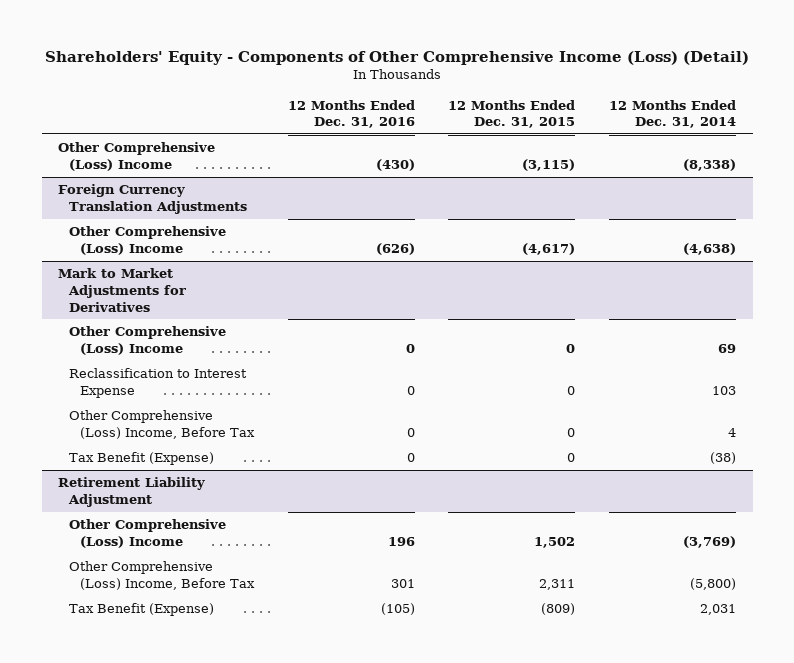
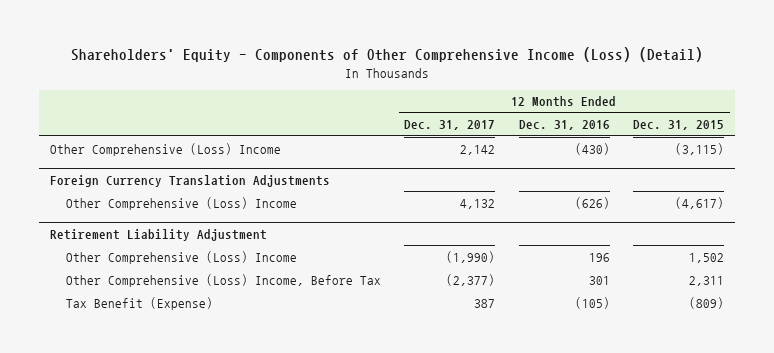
[608,99,736,129] 12 Months Ended Dec. 31, 2014 -> none
none -> [404,120,496,131] Dec. 31, 2017
[58,268,187,312] Mark to Market Adjustments for Derivatives -> none
[69,326,227,355] Other Comprehensive (Loss) Income -> none
[69,368,248,398] Reclassification to Interest Expense -> none
[69,410,255,439] Other Comprehensive (Loss) Income, Before Tax -> none
[69,452,215,466] Tax Benefit (Expense) -> none

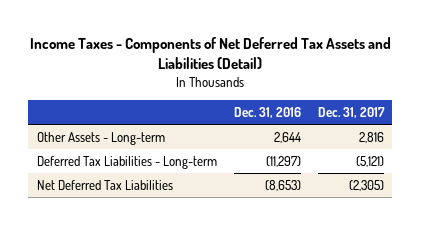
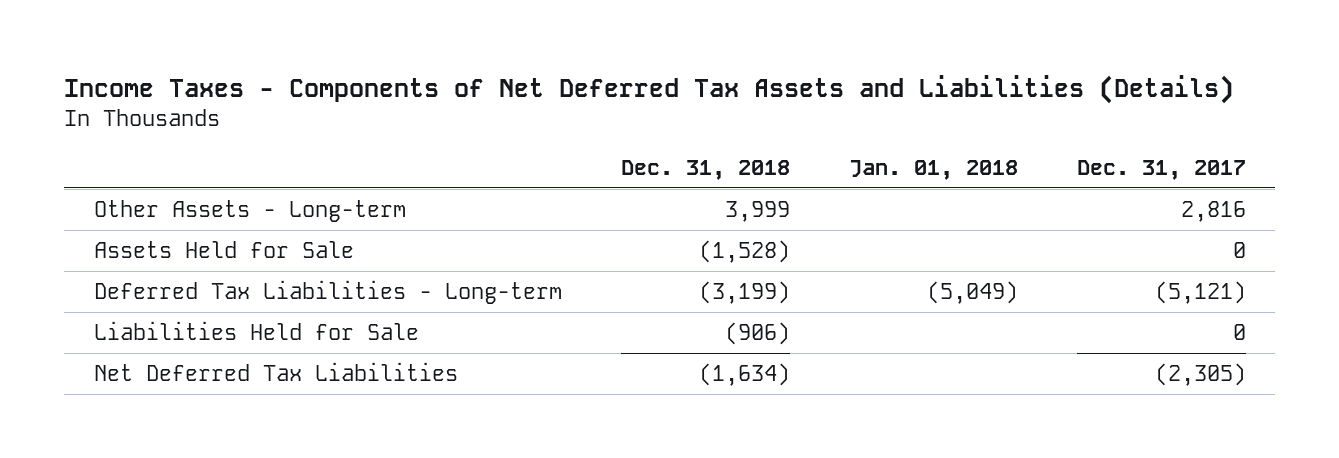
[30,36,392,70] Income Taxes - Components of Net Deferred Tax Assets and Liabilities (Detail) -> [64,75,1235,105] Income Taxes - Components of Net Deferred Tax Assets and Liabilities (Details)
[233,107,301,119] Dec. 31, 2016 -> none
none -> [620,160,790,181] Dec. 31, 2018
none -> [848,160,1018,181] Jan. 01, 2018
none -> [93,240,354,258] Assets Held for Sale
none -> [93,320,419,340] Liabilities Held for Sale

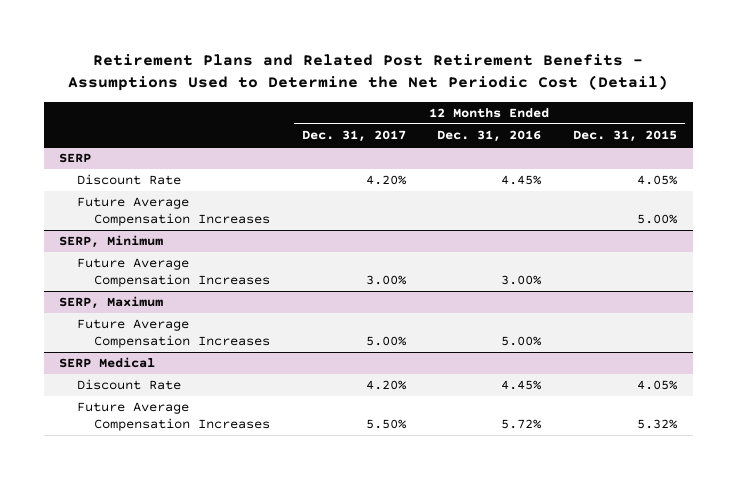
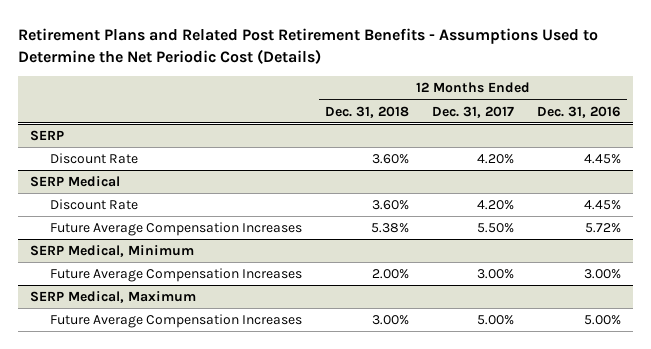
[68,54,669,92] Retirement Plans and Related Post Retirement Benefits - Assumptions Used to Determine the Net Periodic Cost (Detail) -> [18,28,599,65] Retirement Plans and Related Post Retirement Benefits - Assumptions Used to Determine the Net Periodic Cost (Details)
[572,130,677,143] Dec. 31, 2015 -> none
none -> [325,105,410,118] Dec. 31, 2018
[76,197,270,227] Future Average Compensation Increases -> none
[59,235,164,249] SERP, Minimum -> none
[76,258,270,288] Future Average Compensation Increases -> none
[59,296,164,310] SERP, Maximum -> none
[76,319,270,349] Future Average Compensation Increases -> none
none -> [29,245,194,258] SERP Medical, Minimum
none -> [49,268,302,283] Future Average Compensation Increases
none -> [29,291,196,304] SERP Medical, Maximum
none -> [49,314,302,329] Future Average Compensation Increases

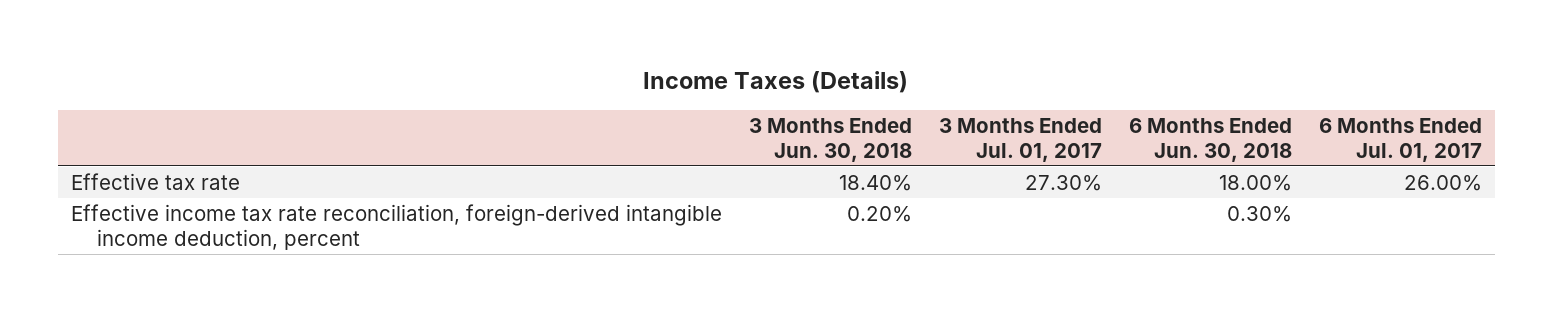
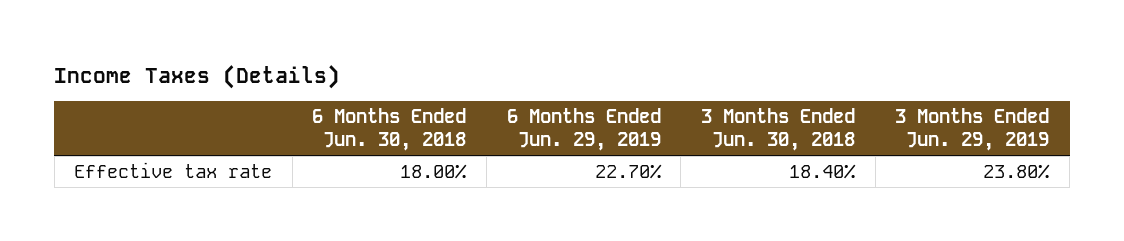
[938,118,1102,162] 3 Months Ended Jul. 01, 2017 -> none
[1318,118,1482,162] 6 Months Ended Jul. 01, 2017 -> none
none -> [506,108,661,152] 6 Months Ended Jun. 29, 2019
none -> [895,108,1050,152] 3 Months Ended Jun. 29, 2019
[71,204,723,250] Effective income tax rate reconciliation, foreign-derived intangible income deduction, percent -> none

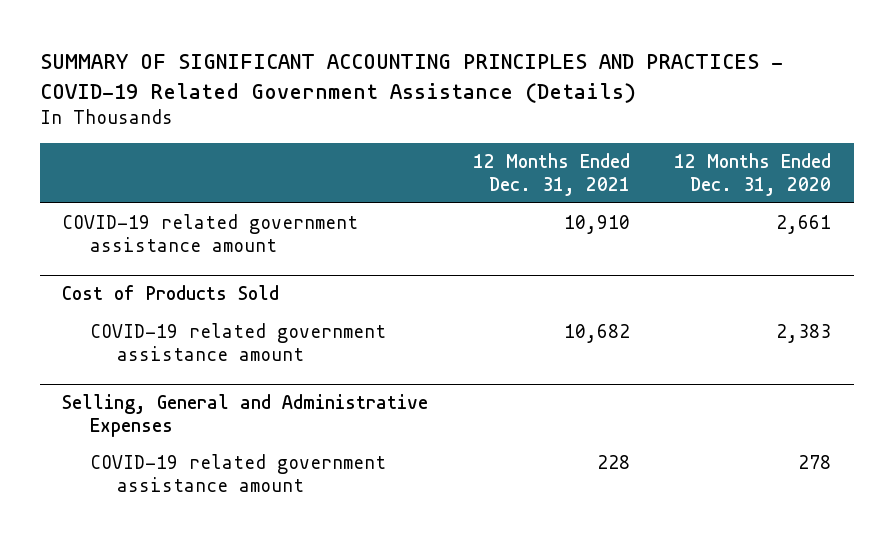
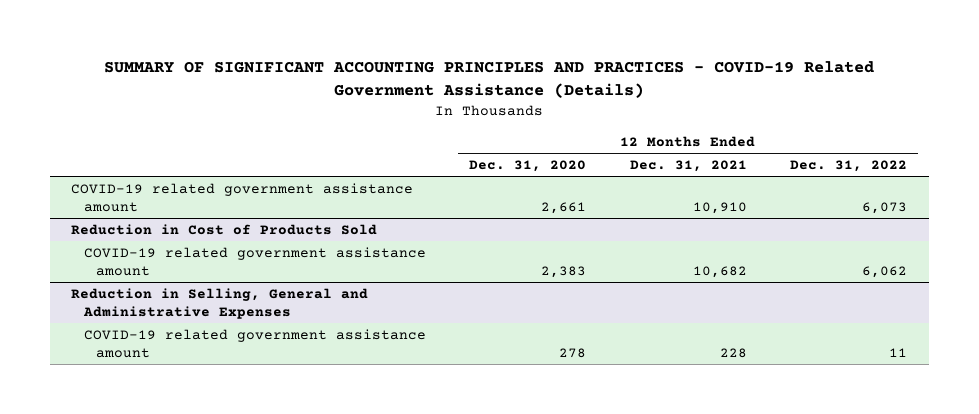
none -> [790,159,908,172] Dec. 31, 2022
[62,285,280,301] Cost of Products Sold -> [71,223,378,235] Reduction in Cost of Products Sold
[62,394,429,437] Selling, General and Administrative Expenses -> [71,287,369,319] Reduction in Selling, General and Administrative Expenses

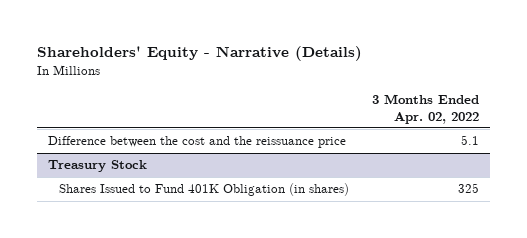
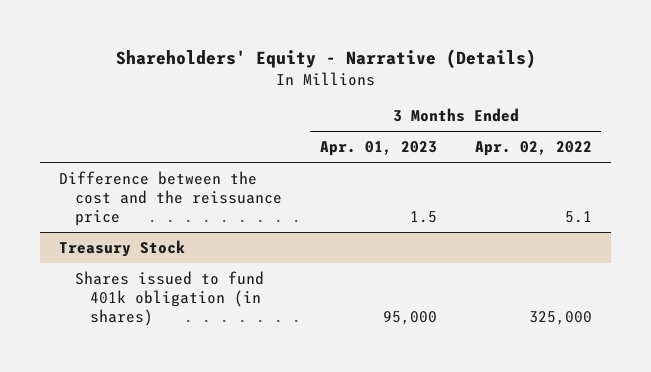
none -> [319,141,437,157] Apr. 01, 2023
[59,183,350,197] Shares Issued to Fund 401K Obligation (in shares) -> [74,270,264,326] Shares issued to fund 401k obligation (in shares)
[457,183,479,194] 325 -> [528,310,592,325] 325,000

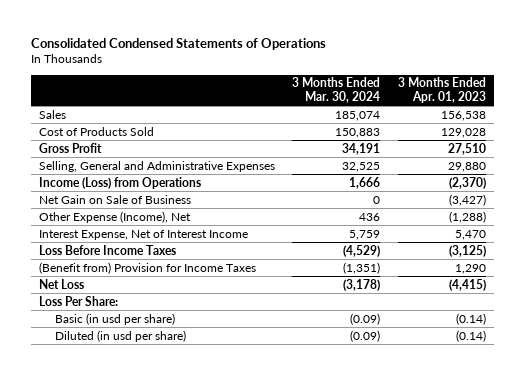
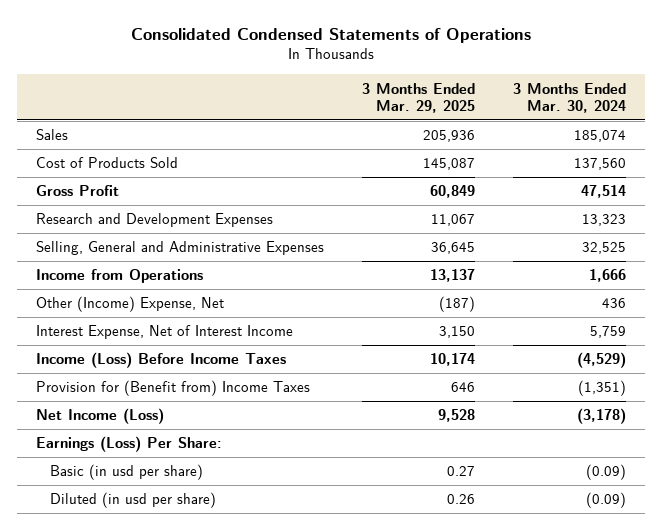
[397,77,486,103] 3 Months Ended Apr. 01, 2023 -> none
none -> [361,82,475,113] 3 Months Ended Mar. 29, 2025
[335,127,381,138] 150,883 -> [573,158,626,171] 137,560
[342,142,381,155] 34,191 -> [580,185,626,199] 47,514
none -> [35,213,273,228] Research and Development Expenses
[39,194,192,204] Net Gain on Sale of Business -> none
[39,176,202,189] Income (Loss) from Operations -> [35,269,203,284] Income from Operations
[39,210,192,223] Other Expense (Income), Net -> [35,296,224,313] Other (Income) Expense, Net
[39,244,177,255] Loss Before Income Taxes -> [35,352,286,369] Income (Loss) Before Income Taxes
[39,261,257,274] (Benefit from) Provision for Income Taxes -> [35,380,310,397] Provision for (Benefit from) Income Taxes
[39,278,85,289] Net Loss -> [35,408,164,425] Net Income (Loss)
[39,295,119,306] Loss Per Share: -> [35,436,222,453] Earnings (Loss) Per Share:

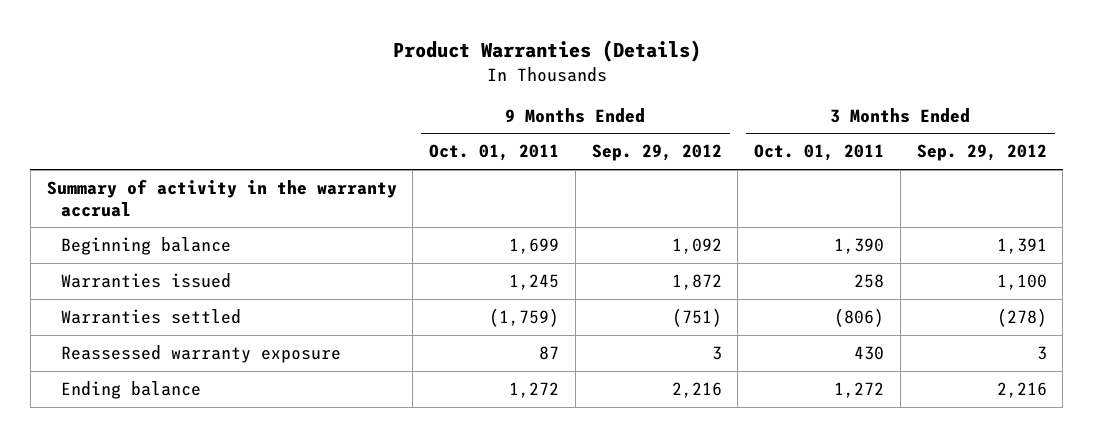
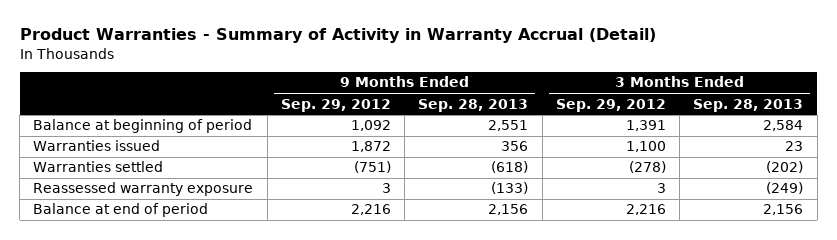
[392,40,701,63] Product Warranties (Details) -> [19,28,656,44] Product Warranties - Summary of Activity in Warranty Accrual (Detail)
[429,144,560,162] Oct. 01, 2011 -> none
[754,144,885,162] Oct. 01, 2011 -> none
none -> [418,98,529,112] Sep. 28, 2013
none -> [693,98,804,112] Sep. 28, 2013
[46,178,397,217] Summary of activity in the warranty accrual -> none
[61,236,232,255] Beginning balance -> [33,119,253,134] Balance at beginning of period
[61,380,202,399] Ending balance -> [33,203,209,218] Balance at end of period

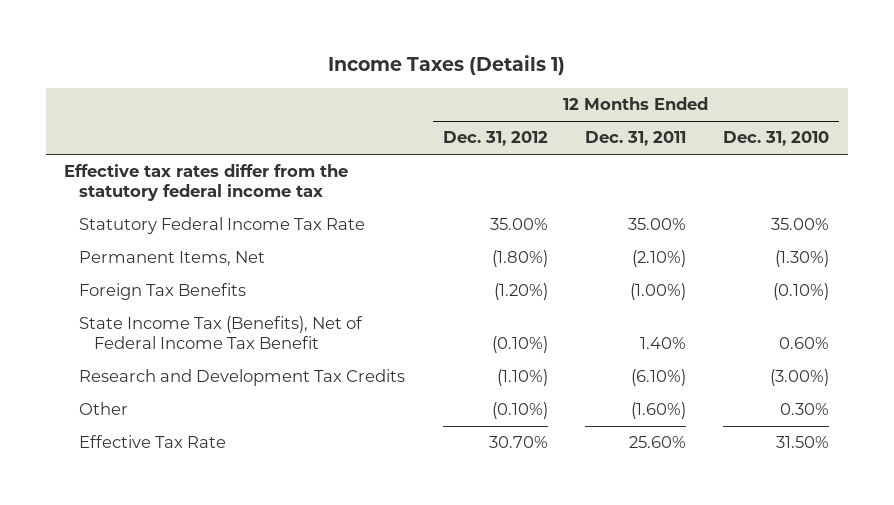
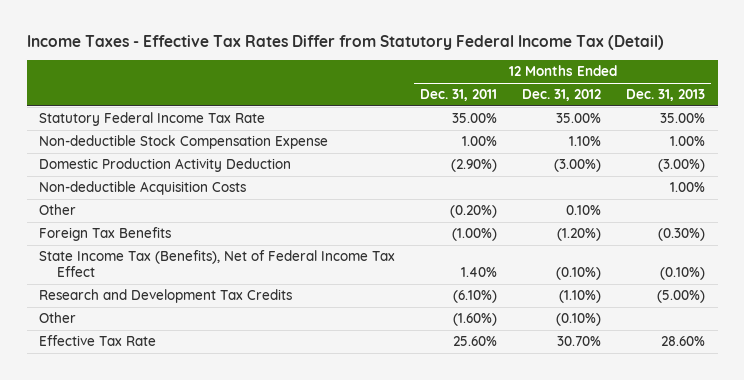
[327,55,565,76] Income Taxes (Details 1) -> [26,35,664,51] Income Taxes - Effective Tax Rates Differ from Statutory Federal Income Tax (Detail)
[723,131,830,147] Dec. 31, 2010 -> none
none -> [626,89,706,102] Dec. 31, 2013
[64,164,349,202] Effective tax rates differ from the statutory federal income tax -> none
[79,251,266,267] Permanent Items, Net -> none
none -> [39,135,329,150] Non-deductible Stock Compensation Expense
none -> [39,158,292,173] Domestic Production Activity Deduction
none -> [39,181,247,196] Non-deductible Acquisition Costs
none -> [39,204,77,216] Other
[79,316,364,350] State Income Tax (Benefits), Net of Federal Income Tax Benefit -> [39,250,396,277] State Income Tax (Benefits), Net of Federal Income Tax Effect

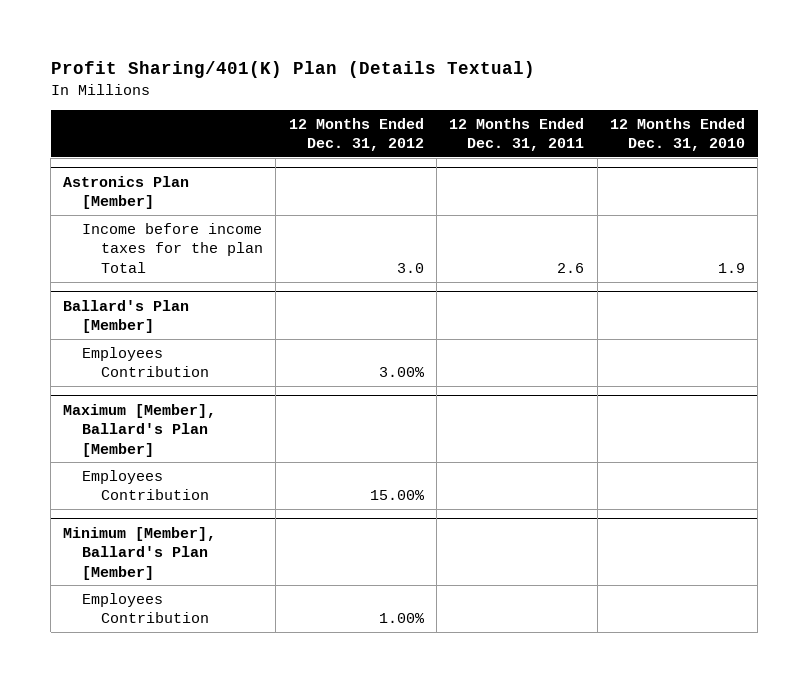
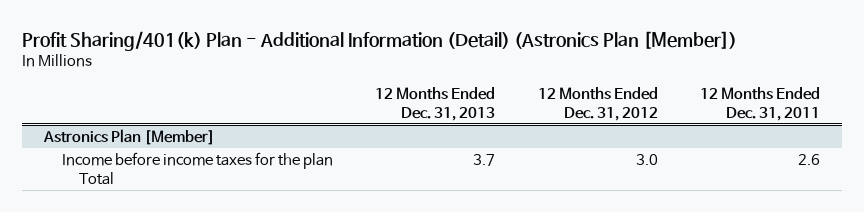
[50,61,535,79] Profit Sharing/401(K) Plan (Details Textual) -> [22,30,738,51] Profit Sharing/401(k) Plan - Additional Information (Detail) (Astronics Plan [Member])
[610,117,746,152] 12 Months Ended Dec. 31, 2010 -> none
none -> [375,86,496,121] 12 Months Ended Dec. 31, 2013
[63,299,190,334] Ballard's Plan [Member] -> none
[82,346,209,378] Employees Contribution -> none
[63,403,217,457] Maximum [Member], Ballard's Plan [Member] -> none
[82,469,209,501] Employees Contribution -> none
[63,526,217,580] Minimum [Member], Ballard's Plan [Member] -> none
[82,592,209,624] Employees Contribution -> none

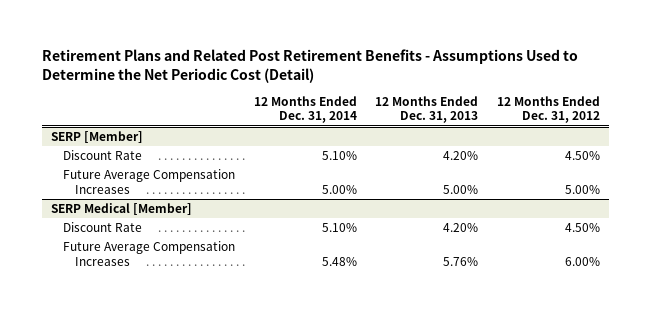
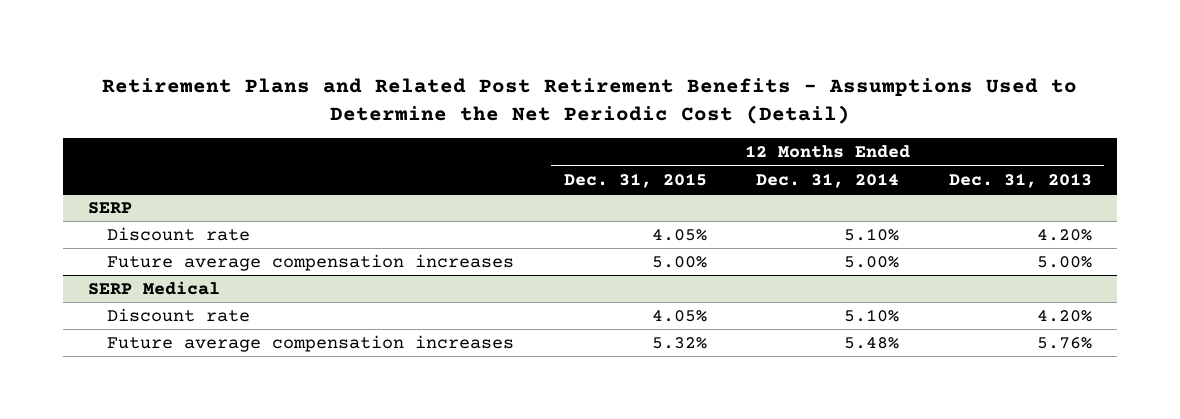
[496,95,600,124] 12 Months Ended Dec. 31, 2012 -> none
none -> [563,172,707,188] Dec. 31, 2015
[51,131,144,144] SERP [Member] -> [87,202,132,215] SERP
[63,150,143,161] Discount Rate -> [107,227,251,242] Discount rate
[63,169,236,194] Future Average Compensation Increases -> [107,254,515,272] Future average compensation increases
[51,203,193,216] SERP Medical [Member] -> [87,281,220,296] SERP Medical
[63,222,143,233] Discount Rate -> [107,308,251,323] Discount rate
[63,241,236,266] Future Average Compensation Increases -> [107,335,515,353] Future average compensation increases

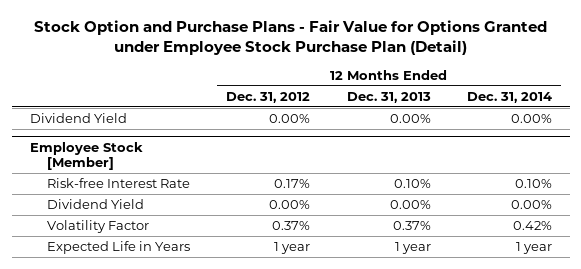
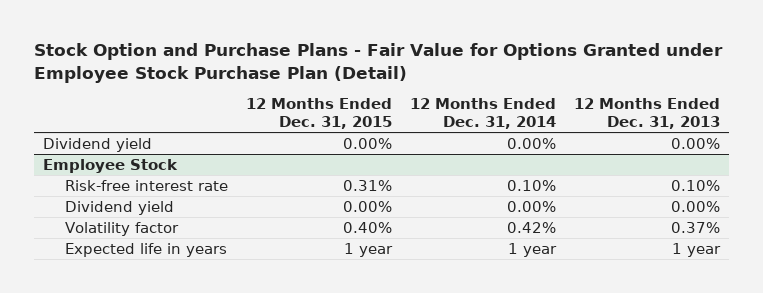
[226,91,311,103] Dec. 31, 2012 -> none
none -> [245,98,392,130] 12 Months Ended Dec. 31, 2015
[29,112,127,123] Dividend Yield -> [42,137,152,152] Dividend yield
[29,141,143,171] Employee Stock [Member] -> [42,158,178,173] Employee Stock
[47,177,191,188] Risk-free Interest Rate -> [64,179,228,191] Risk-free interest rate
[47,198,145,209] Dividend Yield -> [64,200,174,215] Dividend yield
[47,219,150,233] Volatility Factor -> [64,221,179,236] Volatility factor
[47,240,191,254] Expected Life in Years -> [64,242,227,257] Expected life in years

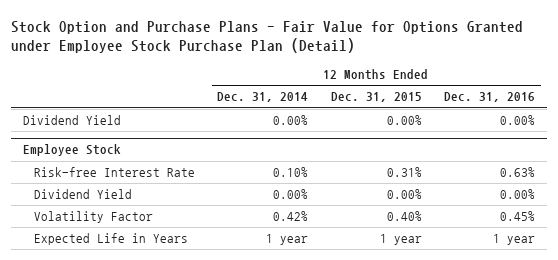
[574,98,721,130] 12 Months Ended Dec. 31, 2013 -> none
none -> [444,92,536,103] Dec. 31, 2016
[42,137,152,152] Dividend yield -> [22,115,121,126] Dividend Yield
[64,179,228,191] Risk-free interest rate -> [33,167,195,178] Risk-free Interest Rate
[64,200,174,215] Dividend yield -> [33,189,132,200] Dividend Yield
[64,221,179,236] Volatility factor -> [33,211,153,224] Volatility Factor
[64,242,227,257] Expected life in years -> [33,233,188,246] Expected Life in Years

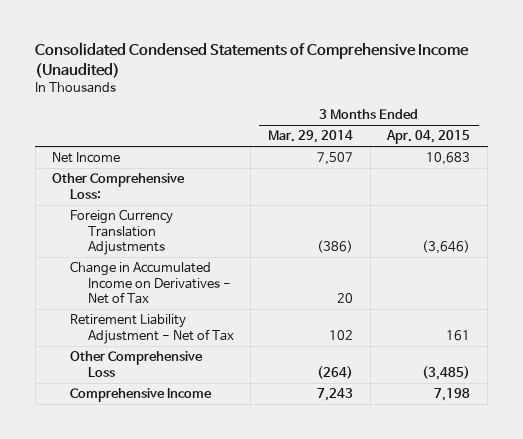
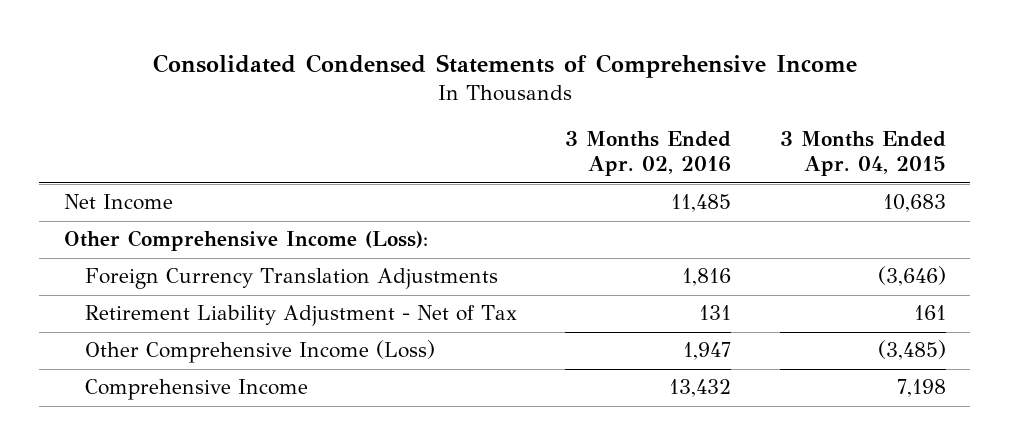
[35,41,470,78] Consolidated Condensed Statements of Comprehensive Income (Unaudited) -> [152,53,857,78] Consolidated Condensed Statements of Comprehensive Income
[267,130,353,144] Mar. 29, 2014 -> none
none -> [565,131,732,177] 3 Months Ended Apr. 02, 2016
[52,173,186,199] Other Comprehensive Loss: -> [63,230,428,252] Other Comprehensive Income (Loss):
[70,261,231,305] Change in Accumulated Income on Derivatives - Net of Tax -> none
[70,351,204,377] Other Comprehensive Loss -> [84,340,435,364] Other Comprehensive Income (Loss)

